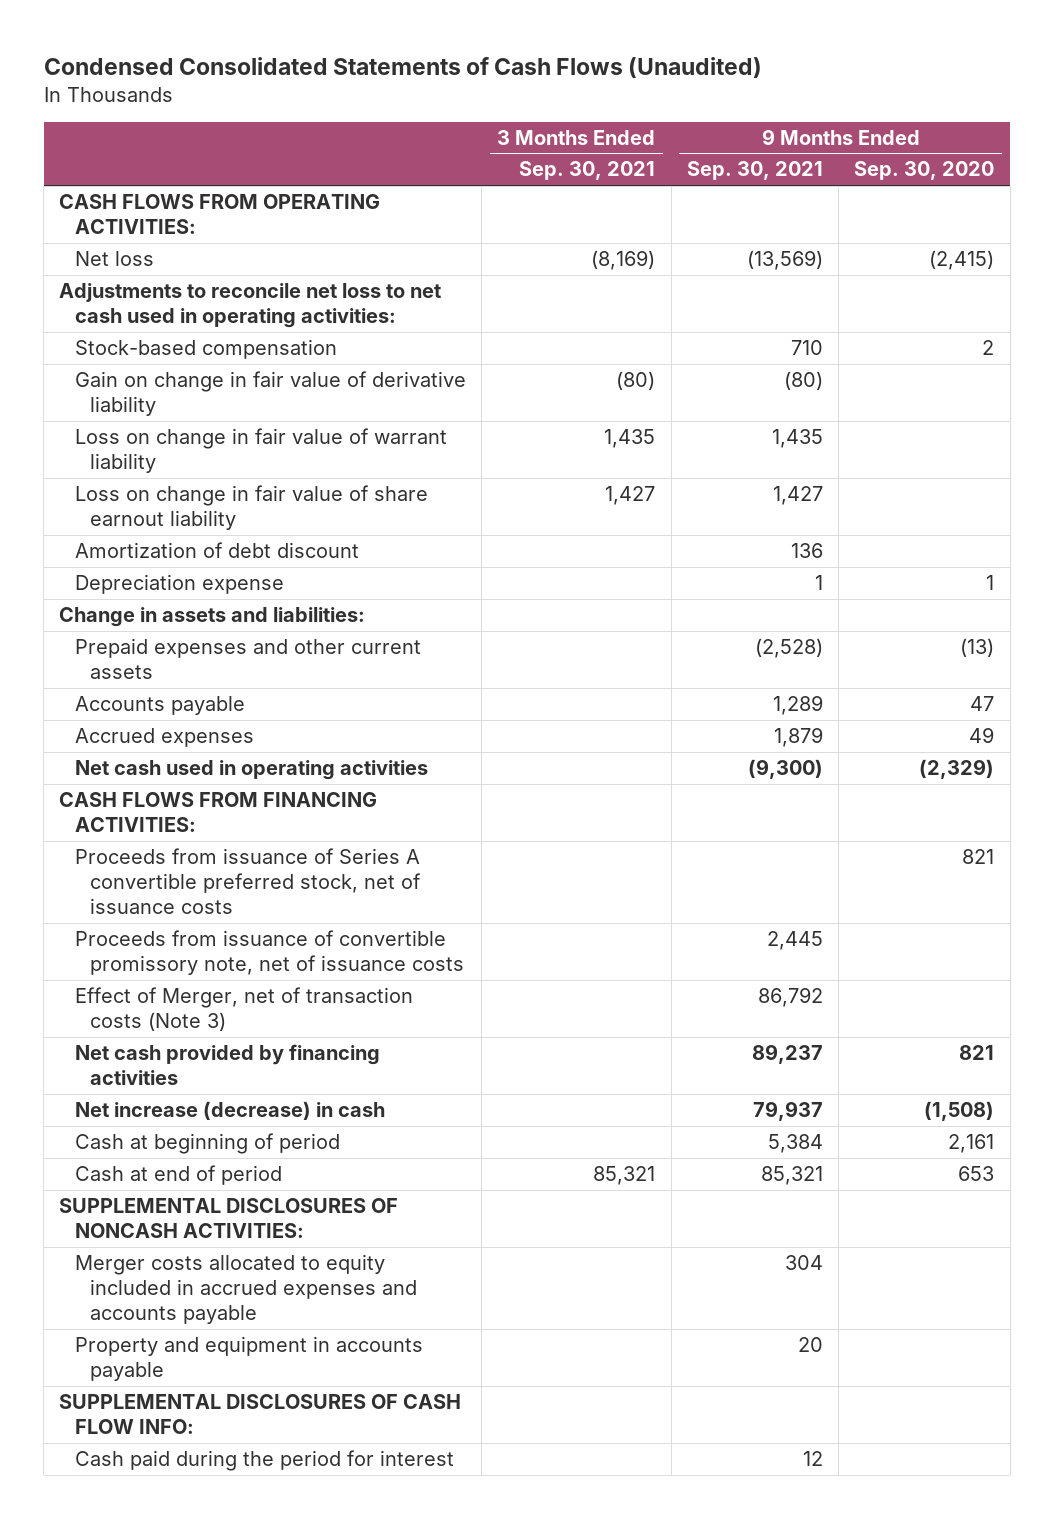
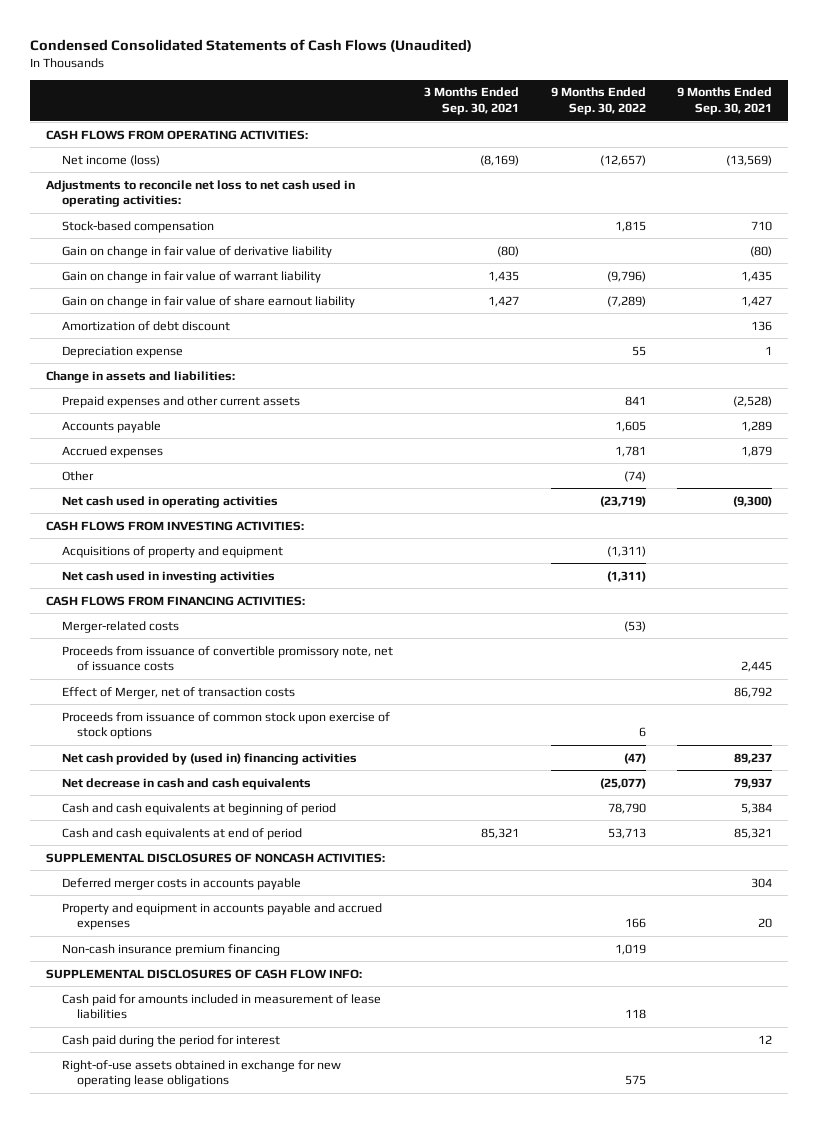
[854,161,995,181] Sep. 30, 2020 -> none
none -> [550,87,646,116] 9 Months Ended Sep. 30, 2022
[74,251,154,267] Net loss -> [61,154,160,166] Net income (loss)
[74,428,447,474] Loss on change in fair value of warrant liability -> [61,270,321,283] Gain on change in fair value of warrant liability
[74,485,428,531] Loss on change in fair value of share earnout liability -> [61,295,355,308] Gain on change in fair value of share earnout liability
none -> [61,470,94,481] Other
none -> [46,520,305,531] CASH FLOWS FROM INVESTING ACTIVITIES:
none -> [61,545,283,558] Acquisitions of property and equipment
none -> [61,570,275,583] Net cash used in investing activities
[74,848,422,915] Proceeds from issuance of Series A convertible preferred stock, net of issuance costs -> none
none -> [61,620,179,633] Merger-related costs
[74,987,413,1032] Effect of Merger, net of transaction costs (Note 3) -> [61,686,295,699] Effect of Merger, net of transaction costs
none -> [61,711,390,740] Proceeds from issuance of common stock upon exercise of stock options
[74,1044,380,1086] Net cash provided by financing activities -> [61,752,357,765] Net cash provided by (used in) financing activities
[74,1101,385,1121] Net increase (decrease) in cash -> [61,777,311,790] Net decrease in cash and cash equivalents
[74,1133,340,1155] Cash at beginning of period -> [61,802,336,815] Cash and cash equivalents at beginning of period
[74,1165,282,1186] Cash at end of period -> [61,827,302,840] Cash and cash equivalents at end of period
[74,1254,418,1325] Merger costs allocated to equity included in accrued expenses and accounts payable -> none
none -> [61,877,301,890] Deferred merger costs in accounts payable
[74,1336,423,1382] Property and equipment in accounts payable -> [61,902,382,931] Property and equipment in accounts payable and accrued expenses
none -> [61,943,280,956] Non-cash insurance premium financing
none -> [61,993,381,1020] Cash paid for amounts included in measurement of lease liabilities
none -> [61,1059,341,1088] Right-of-use assets obtained in exchange for new operating lease obligations

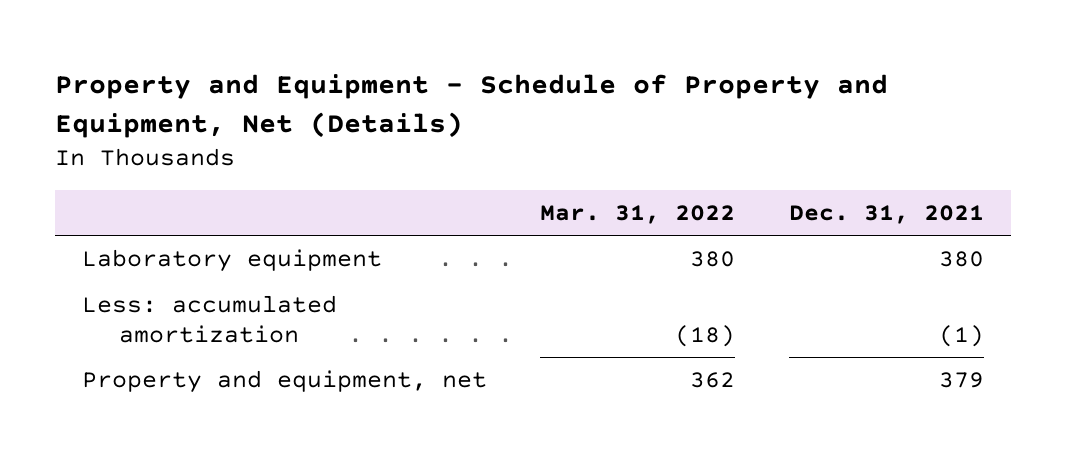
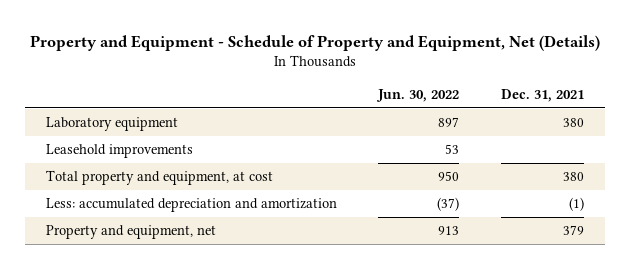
[540,205,736,225] Mar. 31, 2022 -> none
none -> [376,88,460,102] Jun. 30, 2022
none -> [45,144,193,159] Leasehold improvements
none -> [45,170,273,186] Total property and equipment, at cost
[81,295,337,343] Less: accumulated amortization -> [45,198,337,213] Less: accumulated depreciation and amortization

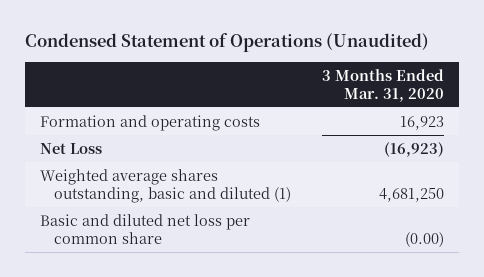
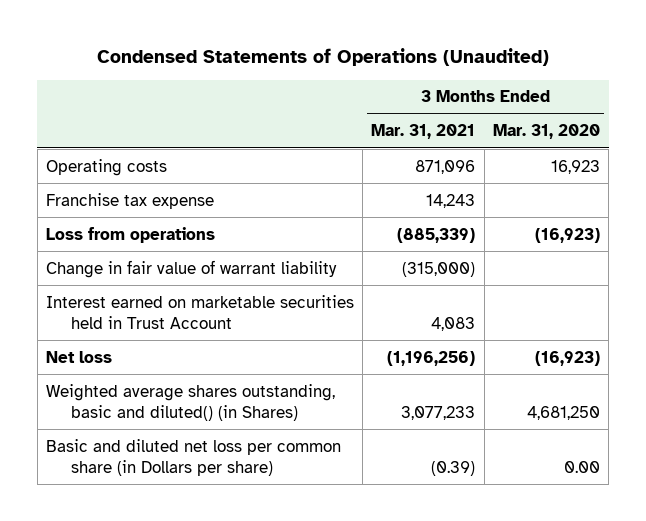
[24,33,429,53] Condensed Statement of Operations (Unaudited) -> [96,47,549,66] Condensed Statements of Operations (Unaudited)
none -> [371,124,476,140] Mar. 31, 2021
[40,114,261,131] Formation and operating costs -> [45,158,167,176] Operating costs
none -> [45,192,214,209] Franchise tax expense
none -> [45,226,215,243] Loss from operations
none -> [45,259,337,278] Change in fair value of warrant liability
none -> [45,294,354,329] Interest earned on marketable securities held in Trust Account
[40,142,103,154] Net Loss -> [45,350,112,363] Net loss
[40,168,291,203] Weighted average shares outstanding, basic and diluted (1) -> [45,383,335,421] Weighted average shares outstanding, basic and diluted() (in Shares)
[40,213,251,244] Basic and diluted net loss per common share -> [45,438,341,476] Basic and diluted net loss per common share (in Dollars per share)
[404,231,444,247] (0.00) -> [563,460,600,473] 0.00

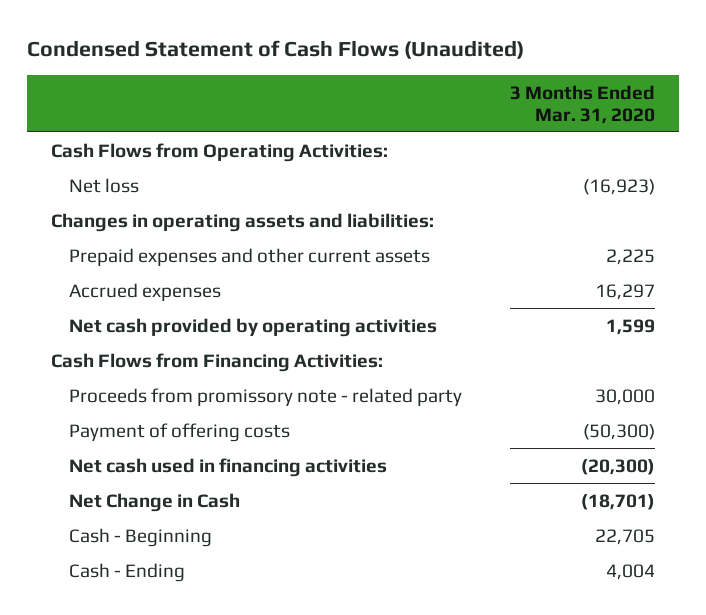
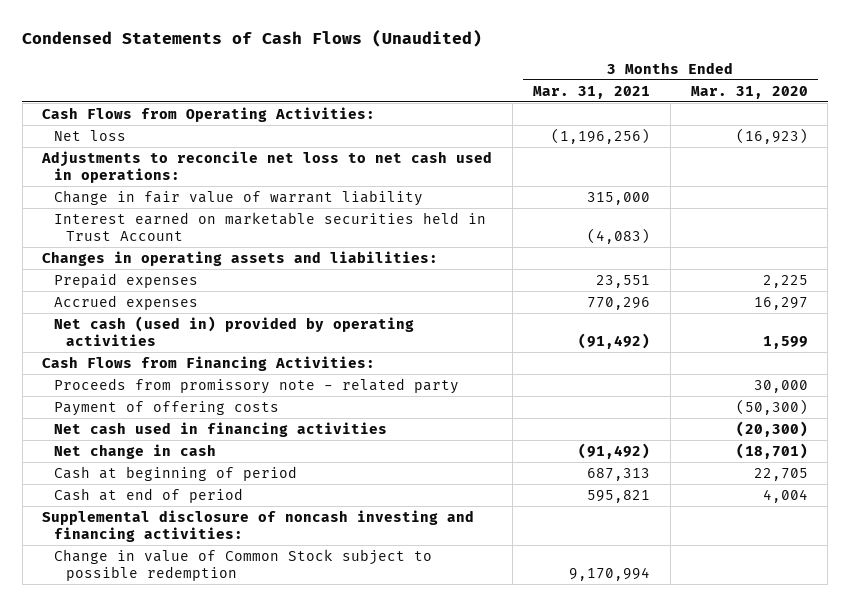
[26,40,524,60] Condensed Statement of Cash Flows (Unaudited) -> [22,28,483,47] Condensed Statements of Cash Flows (Unaudited)
none -> [533,85,651,99] Mar. 31, 2021
none -> [41,150,493,184] Adjustments to reconcile net loss to net cash used in operations:
none -> [54,189,424,206] Change in fair value of warrant liability
none -> [54,211,487,242] Interest earned on marketable securities held in Trust Account
[68,247,430,266] Prepaid expenses and other current assets -> [54,272,199,288] Prepaid expenses
[68,317,437,337] Net cash provided by operating activities -> [54,315,415,347] Net cash (used in) provided by operating activities
[68,492,240,512] Net Change in Cash -> [54,443,217,459] Net change in cash
[68,527,212,547] Cash - Beginning -> [54,465,298,481] Cash at beginning of period
[68,562,185,582] Cash - Ending -> [54,487,244,503] Cash at end of period
none -> [42,509,475,543] Supplemental disclosure of noncash investing and financing activities:
none -> [54,548,433,582] Change in value of Common Stock subject to possible redemption

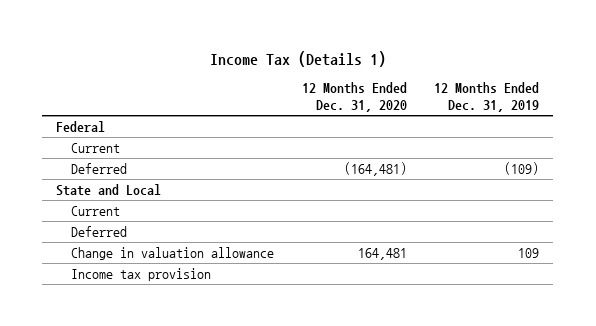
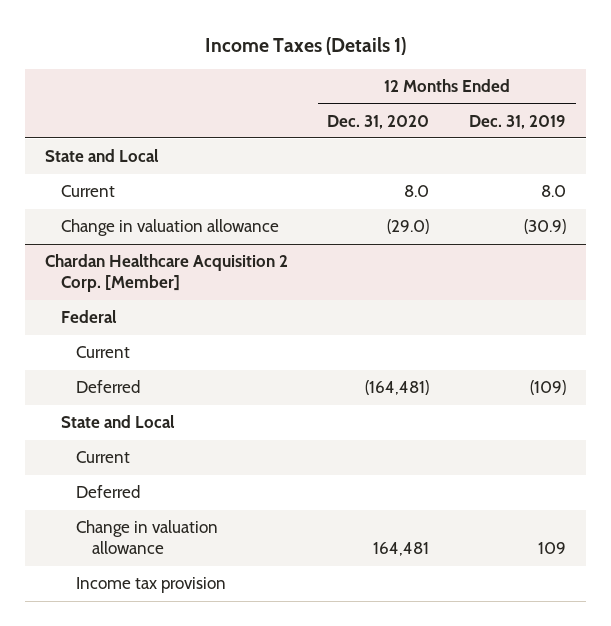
[209,50,386,67] Income Tax (Details 1) -> [205,36,407,55] Income Taxes (Details 1)
none -> [44,149,159,163] State and Local
none -> [60,185,115,198] Current
none -> [60,219,279,237] Change in valuation allowance
none -> [44,254,288,293] Chardan Healthcare Acquisition 2 Corp. [Member]

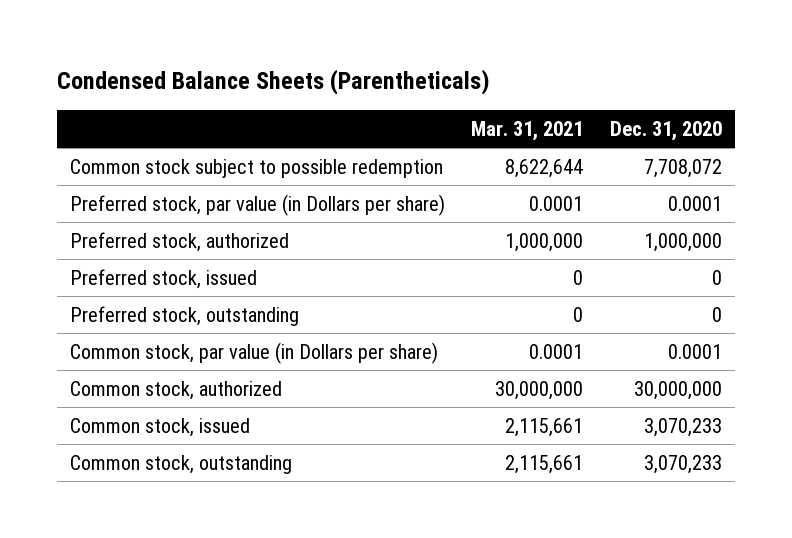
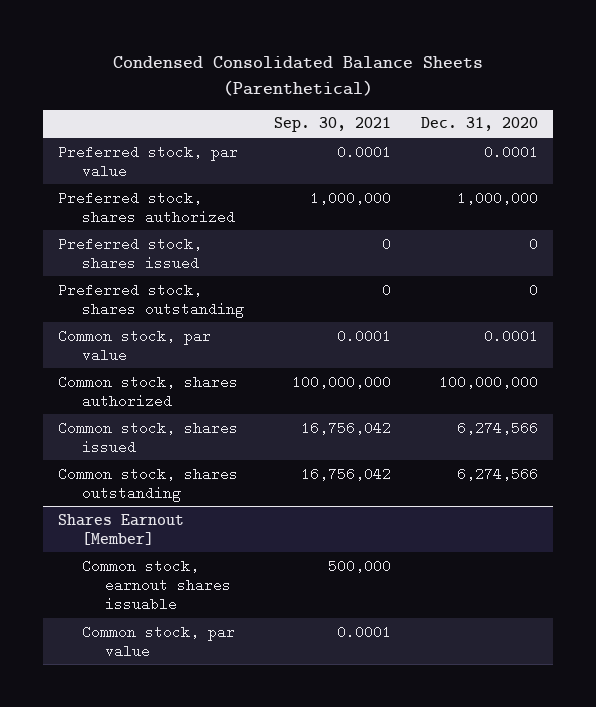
[56,69,490,96] Condensed Balance Sheets (Parentheticals) -> [113,56,484,96] Condensed Consolidated Balance Sheets (Parenthetical)
[471,120,584,141] Mar. 31, 2021 -> none
none -> [273,117,391,133] Sep. 30, 2021
[70,159,444,179] Common stock subject to possible redemption -> none
[70,194,446,217] Preferred stock, par value (in Dollars per share) -> [58,144,239,178] Preferred stock, par value
[70,232,290,253] Preferred stock, authorized -> [58,190,235,224] Preferred stock, shares authorized
[70,269,258,290] Preferred stock, issued -> [58,236,203,270] Preferred stock, shares issued
[70,306,300,327] Preferred stock, outstanding -> [58,282,244,318] Preferred stock, shares outstanding
[70,342,439,365] Common stock, par value (in Dollars per share) -> [58,328,212,362] Common stock, par value
[70,381,283,401] Common stock, authorized -> [58,374,239,408] Common stock, shares authorized
[633,381,722,401] 30,000,000 -> [439,374,539,389] 100,000,000
[70,418,251,438] Common stock, issued -> [58,420,239,454] Common stock, shares issued
[643,418,722,438] 3,070,233 -> [457,420,539,435] 6,274,566
[70,455,293,475] Common stock, outstanding -> [58,466,239,502] Common stock, shares outstanding
[643,455,722,475] 3,070,233 -> [457,466,539,481] 6,274,566
none -> [58,513,185,545] Shares Earnout [Member]
none -> [81,558,232,611] Common stock, earnout shares issuable
none -> [81,624,235,658] Common stock, par value

